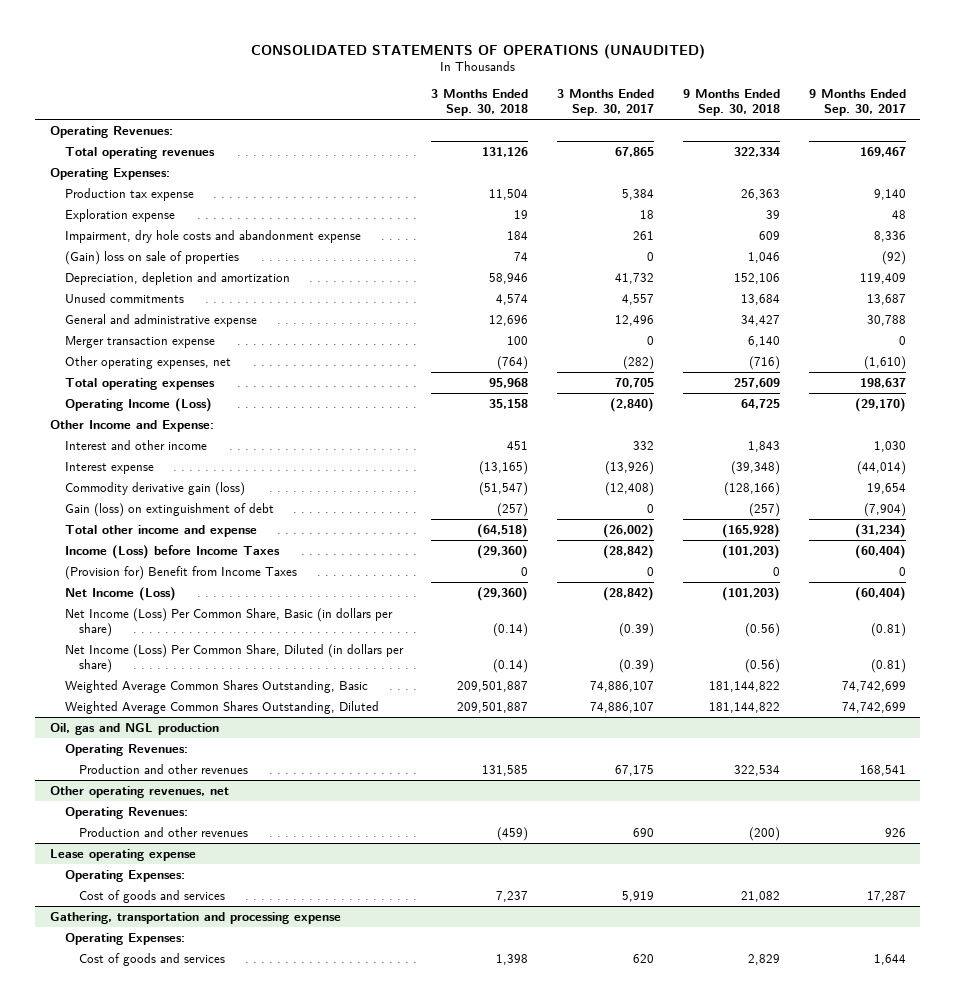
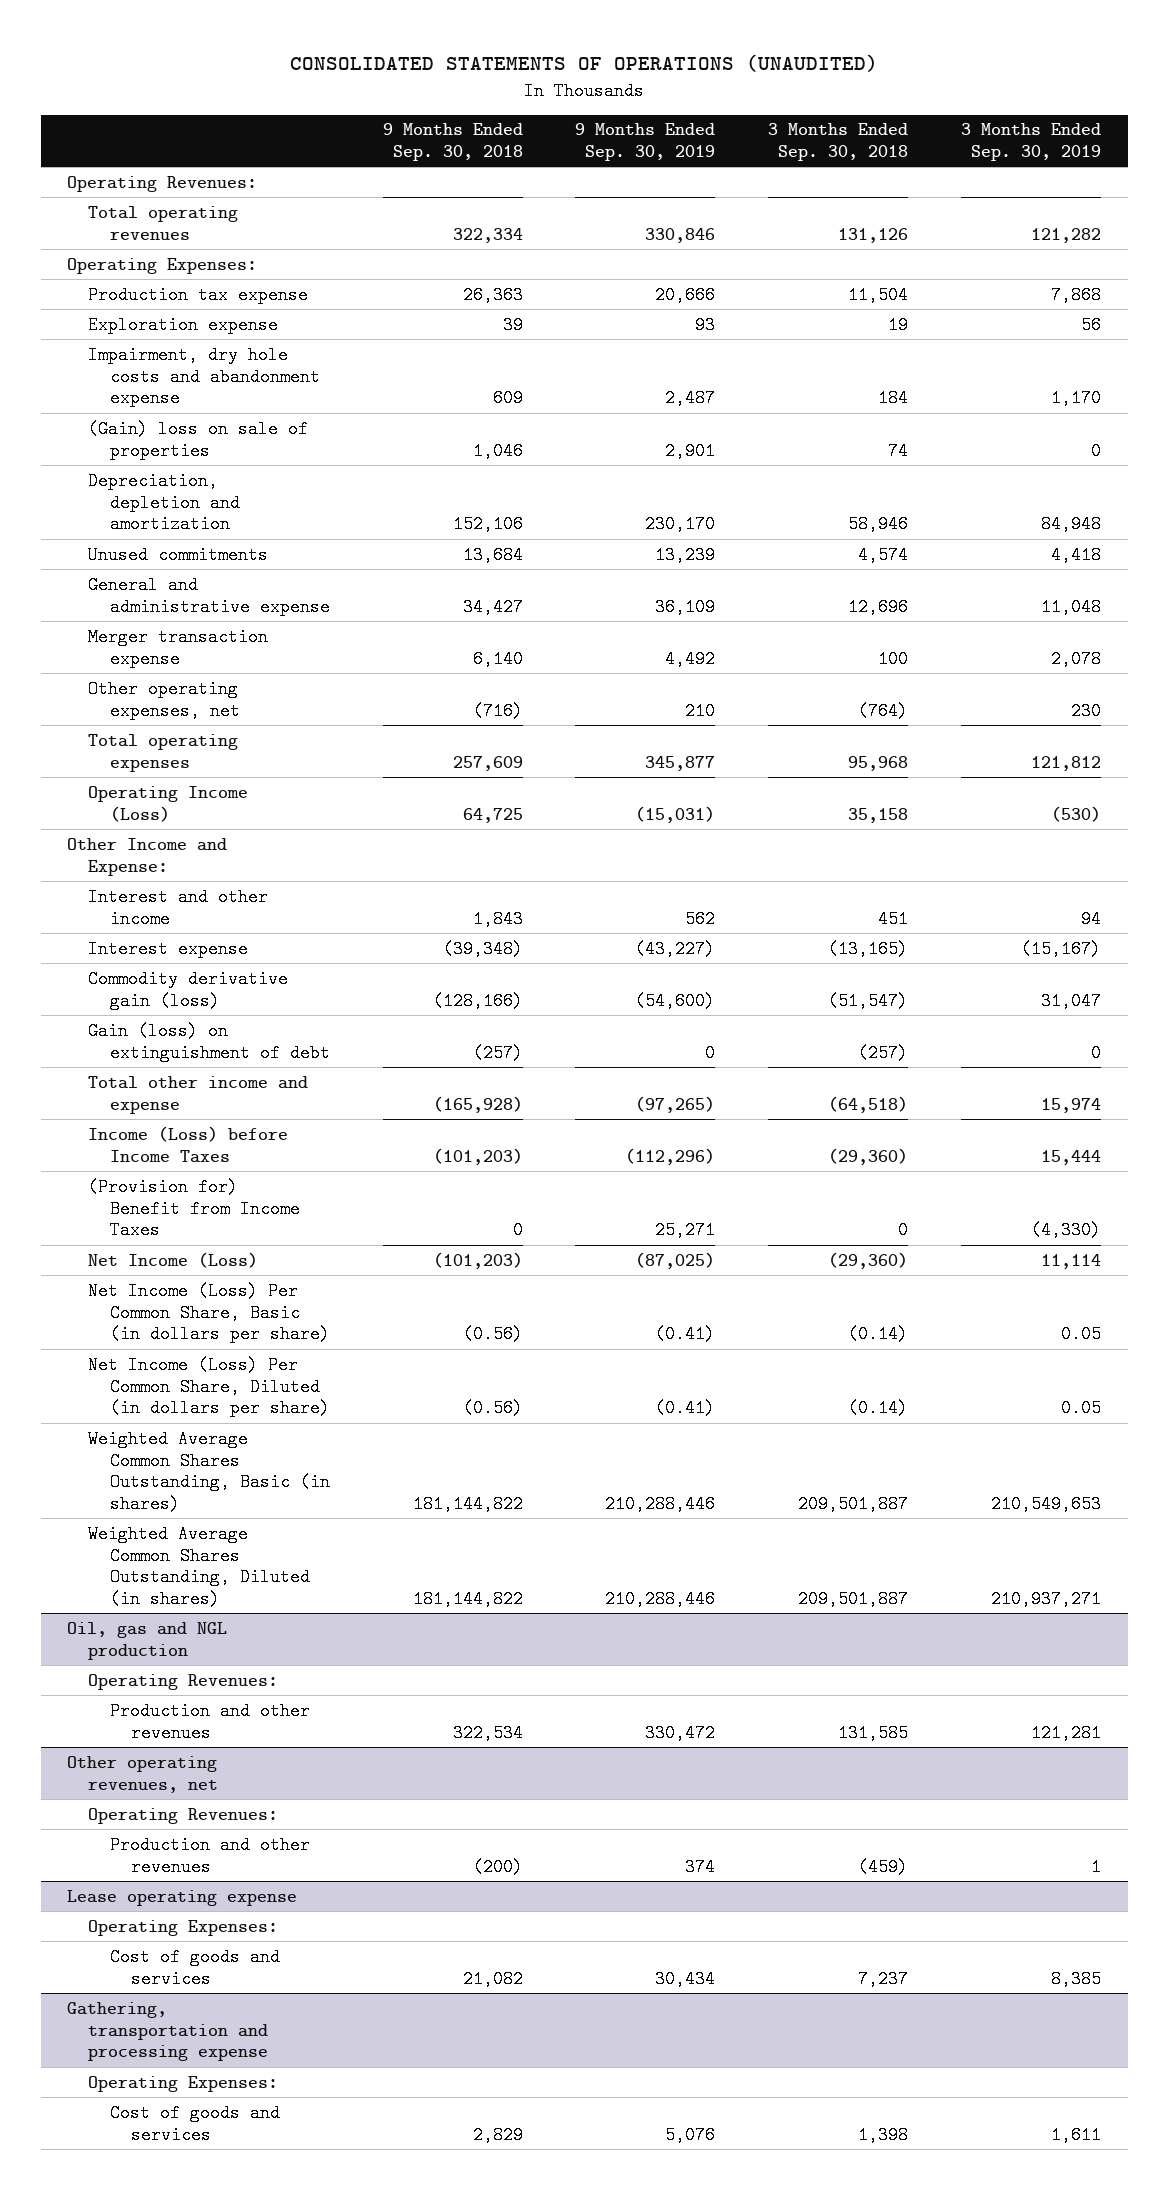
[557,89,655,117] 3 Months Ended Sep. 30, 2017 -> none
[808,89,906,117] 9 Months Ended Sep. 30, 2017 -> none
none -> [575,123,716,162] 9 Months Ended Sep. 30, 2019
none -> [961,123,1102,162] 3 Months Ended Sep. 30, 2019
[64,679,368,693] Weighted Average Common Shares Outstanding, Basic -> [88,1429,330,1514] Weighted Average Common Shares Outstanding, Basic (in shares)
[64,700,379,714] Weighted Average Common Shares Outstanding, Diluted -> [88,1524,310,1609] Weighted Average Common Shares Outstanding, Diluted (in shares)

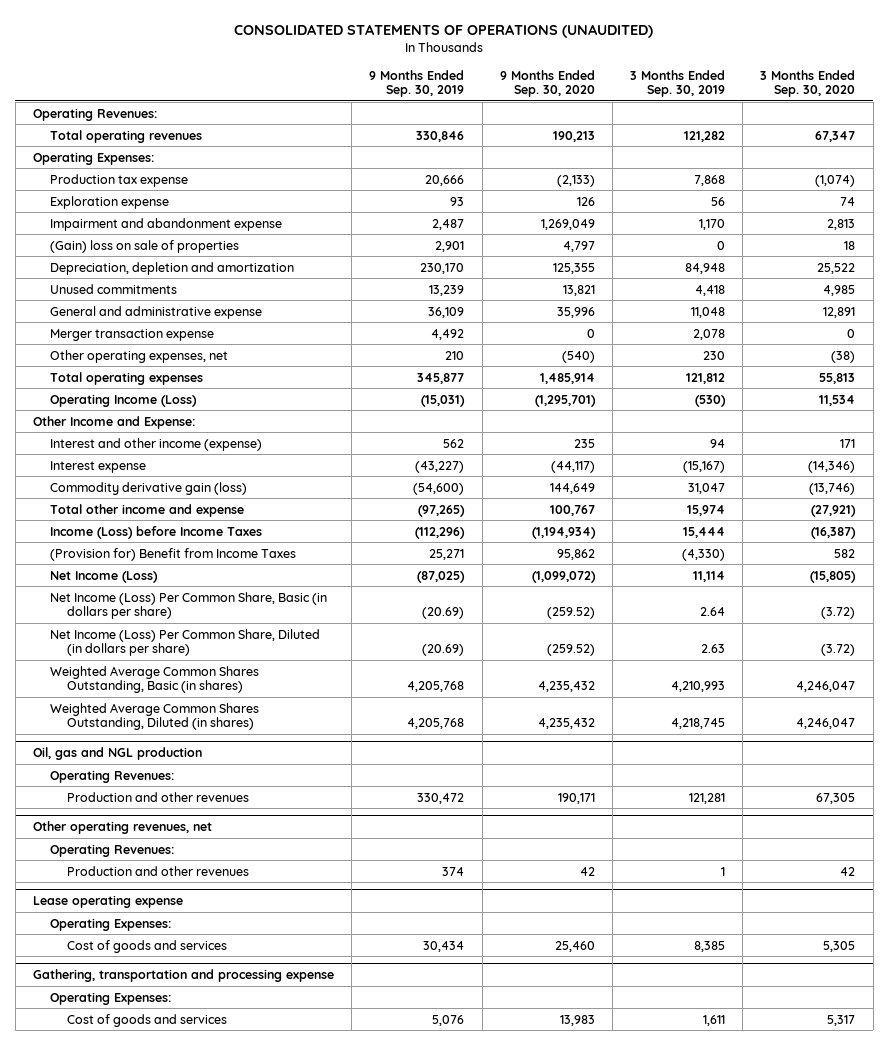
[382,123,523,162] 9 Months Ended Sep. 30, 2018 -> none
[768,123,909,162] 3 Months Ended Sep. 30, 2018 -> none
none -> [499,69,595,98] 9 Months Ended Sep. 30, 2020
none -> [760,69,856,98] 3 Months Ended Sep. 30, 2020
[88,345,320,408] Impairment, dry hole costs and abandonment expense -> [49,217,282,231] Impairment and abandonment expense
[88,887,269,928] Interest and other income -> [49,437,262,451] Interest and other income (expense)
[88,1021,330,1062] Gain (loss) on extinguishment of debt -> none
[655,1325,716,1344] (0.41) -> [422,607,465,620] (20.69)
[1061,1325,1102,1344] 0.05 -> [700,607,726,617] 2.64
[655,1399,716,1418] (0.41) -> [422,644,465,657] (20.69)
[1061,1399,1102,1418] 0.05 -> [701,644,726,654] 2.63
[605,1495,716,1514] 210,288,446 -> [407,681,465,693] 4,205,768
[991,1495,1102,1514] 210,549,653 -> [671,681,726,693] 4,210,993
[605,1590,716,1609] 210,288,446 -> [407,718,465,730] 4,205,768
[991,1590,1102,1609] 210,937,271 -> [671,718,726,730] 4,218,745

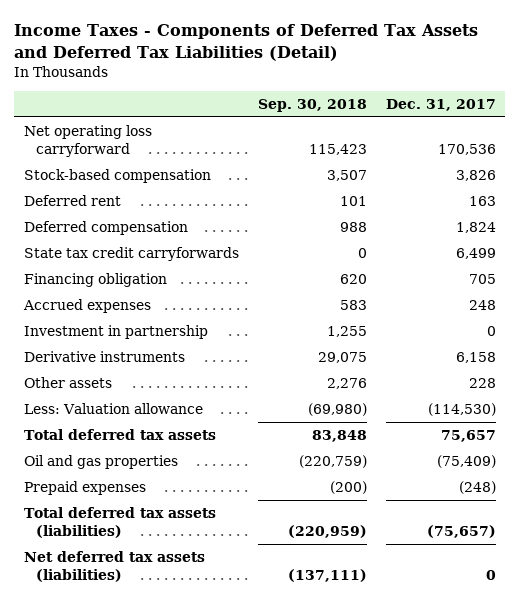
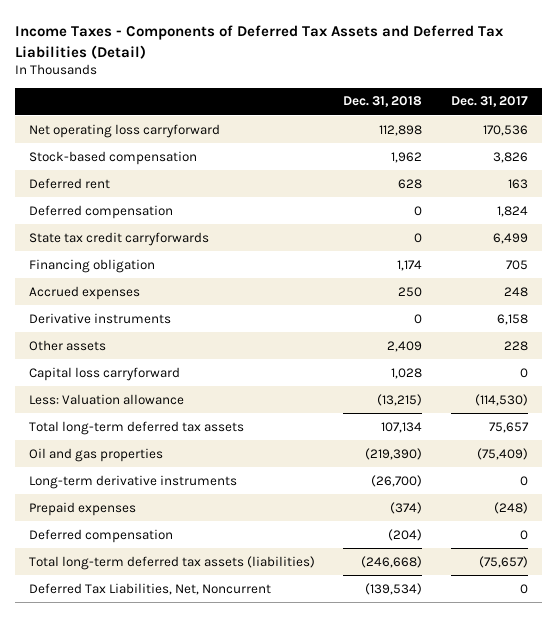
[257,99,367,113] Sep. 30, 2018 -> none
none -> [343,96,423,108] Dec. 31, 2018
[23,325,208,340] Investment in partnership -> none
none -> [29,366,181,381] Capital loss carryforward
[23,429,216,441] Total deferred tax assets -> [29,420,245,435] Total long-term deferred tax assets
none -> [29,474,238,489] Long-term derivative instruments
none -> [29,528,174,543] Deferred compensation
[23,507,216,539] Total deferred tax assets (liabilities) -> [29,555,316,570] Total long-term deferred tax assets (liabilities)
[23,551,205,583] Net deferred tax assets (liabilities) -> [29,582,272,595] Deferred Tax Liabilities, Net, Noncurrent

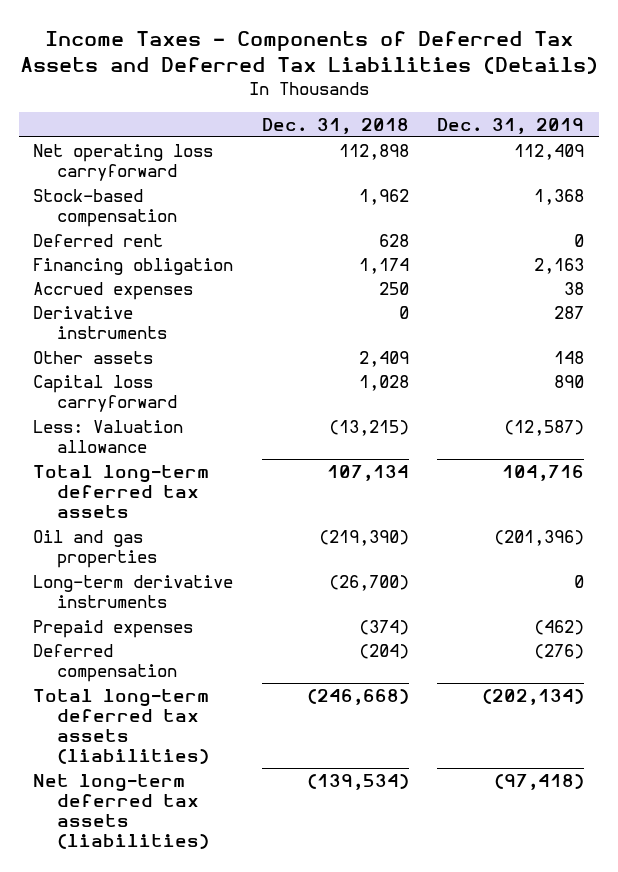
[15,24,505,59] Income Taxes - Components of Deferred Tax Assets and Deferred Tax Liabilities (Detail) -> [19,30,598,75] Income Taxes - Components of Deferred Tax Assets and Deferred Tax Liabilities (Details)
[450,96,528,108] Dec. 31, 2017 -> none
none -> [437,117,585,134] Dec. 31, 2019
[29,204,174,219] Deferred compensation -> none
[29,231,210,246] State tax credit carryforwards -> none
[29,582,272,595] Deferred Tax Liabilities, Net, Noncurrent -> [33,773,210,850] Net long-term deferred tax assets (liabilities)

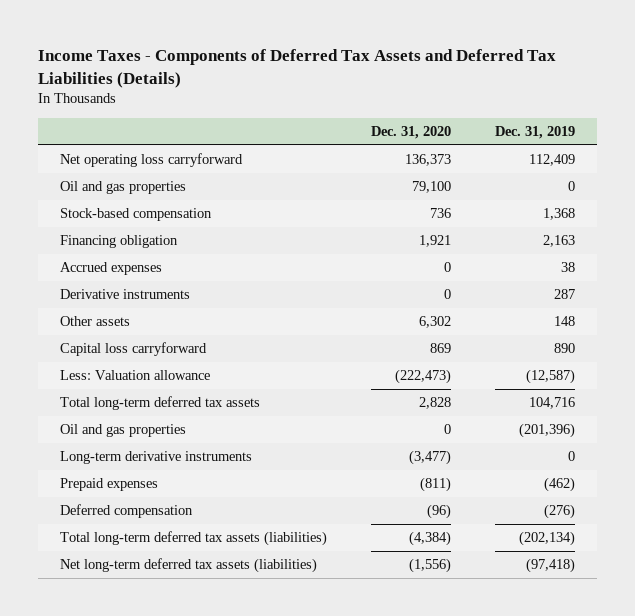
[261,117,409,134] Dec. 31, 2018 -> none
none -> [370,126,451,140] Dec. 31, 2020
none -> [59,181,186,195] Oil and gas properties
[33,233,164,247] Deferred rent -> none

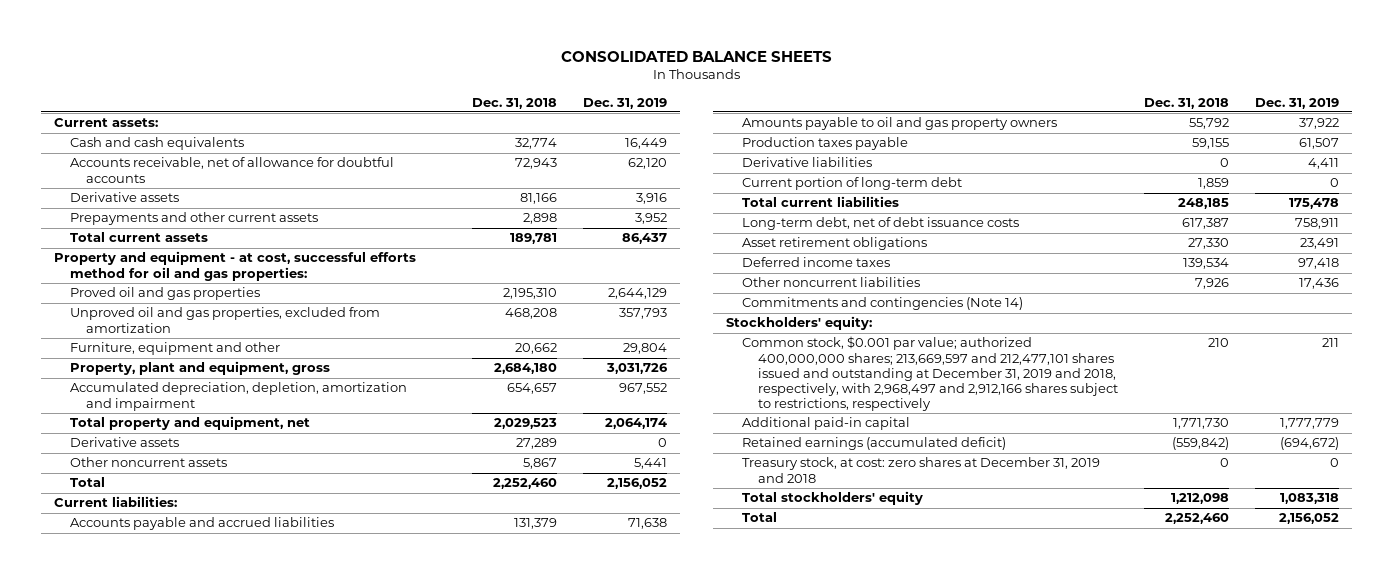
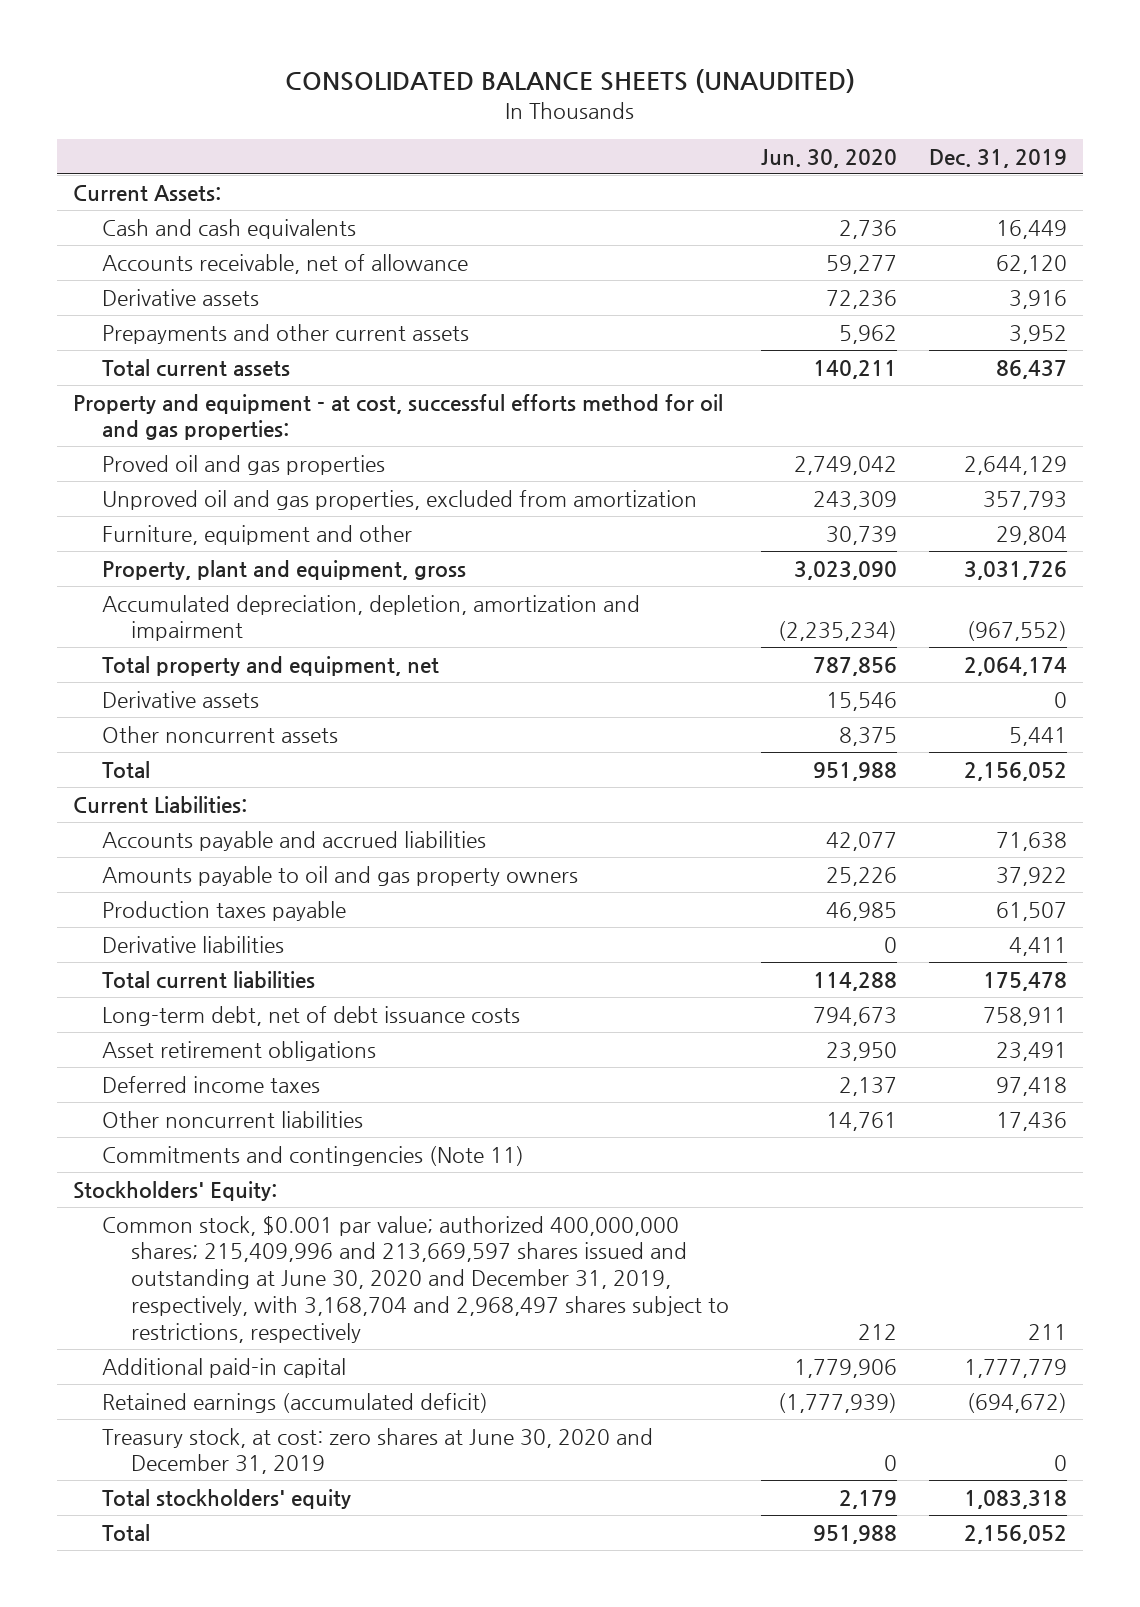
[560,50,832,62] CONSOLIDATED BALANCE SHEETS -> [284,69,855,94] CONSOLIDATED BALANCE SHEETS (UNAUDITED)
[472,97,558,109] Dec. 31, 2018 -> none
none -> [760,148,897,168] Jun. 30, 2020
[54,118,159,128] Current assets: -> [72,184,221,201] Current Assets:
[70,157,395,183] Accounts receivable, net of allowance for doubtful accounts -> [101,253,468,274] Accounts receivable, net of allowance
[619,383,668,395] 967,552 -> [966,621,1067,642] (967,552)
[54,496,178,508] Current liabilities: -> [72,795,247,813] Current Liabilities:
[742,177,963,191] Current portion of long-term debt -> none
[742,297,1024,311] Commitments and contingencies (Note 14) -> [101,1145,524,1166] Commitments and contingencies (Note 11)
[726,316,873,331] Stockholders' equity: -> [72,1180,277,1201] Stockholders' Equity:
[742,336,1118,412] Common stock, $0.001 par value; authorized 400,000,000 shares; 213,669,597 and 212,477,101 shares issued and outstanding at December 31, 2019 and 2018, respectively, with 2,968,497 and 2,912,166 shares subject to restrictions, respectively -> [101,1215,730,1343] Common stock, $0.001 par value; authorized 400,000,000 shares; 215,409,996 and 213,669,597 shares issued and outstanding at June 30, 2020 and December 31, 2019, respectively, with 3,168,704 and 2,968,497 shares subject to restrictions, respectively
[742,457,1101,483] Treasury stock, at cost: zero shares at December 31, 2019 and 2018 -> [101,1427,653,1475] Treasury stock, at cost: zero shares at June 30, 2020 and December 31, 2019

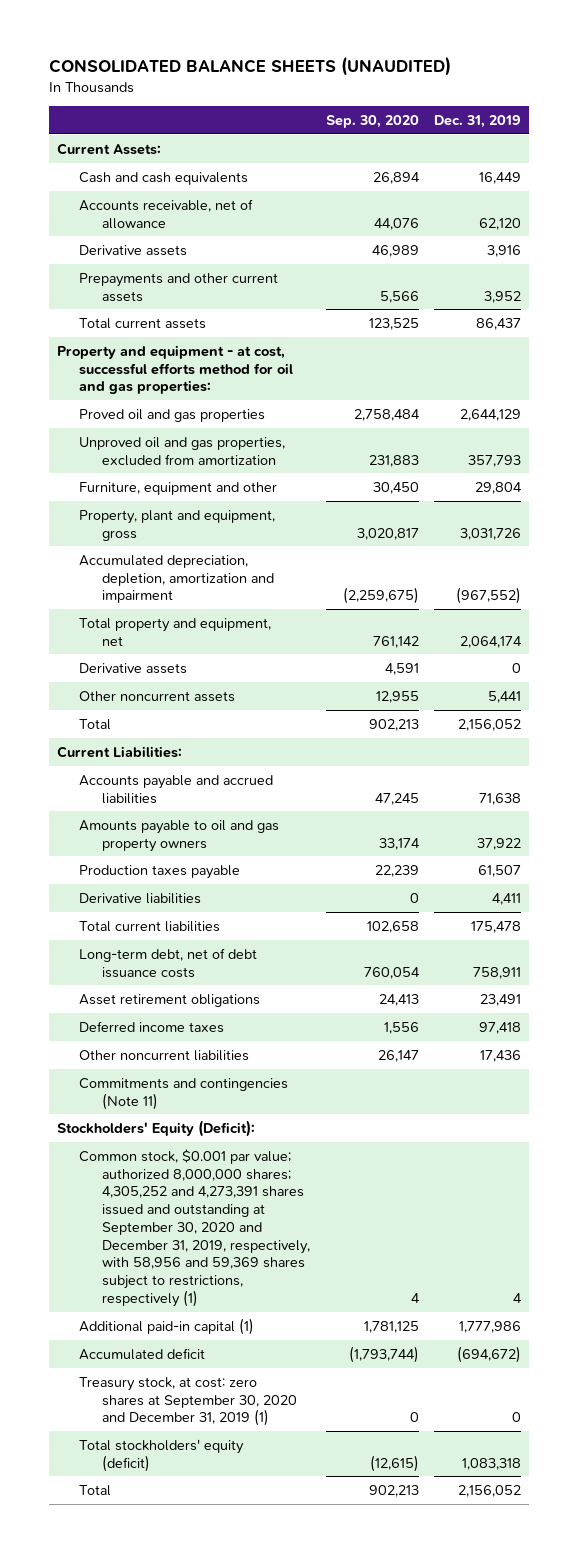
[760,148,897,168] Jun. 30, 2020 -> none
none -> [325,115,419,129] Sep. 30, 2020
[72,1180,277,1201] Stockholders' Equity: -> [56,1119,255,1137] Stockholders' Equity (Deficit):
[101,1215,730,1343] Common stock, $0.001 par value; authorized 400,000,000 shares; 215,409,996 and 213,669,597 shares issued and outstanding at June 30, 2020 and December 31, 2019, respectively, with 3,168,704 and 2,968,497 shares subject to restrictions, respectively -> [79,1148,310,1307] Common stock, $0.001 par value; authorized 8,000,000 shares; 4,305,252 and 4,273,391 shares issued and outstanding at September 30, 2020 and December 31, 2019, respectively, with 58,956 and 59,369 shares subject to restrictions, respectively (1)
[1027,1323,1067,1340] 211 -> [513,1292,523,1303] 4
[101,1357,346,1378] Additional paid-in capital -> [79,1317,255,1335] Additional paid-in capital (1)
[963,1358,1067,1378] 1,777,779 -> [459,1320,522,1333] 1,777,986
[101,1392,488,1413] Retained earnings (accumulated deficit) -> [79,1347,206,1360] Accumulated deficit
[101,1427,653,1475] Treasury stock, at cost: zero shares at June 30, 2020 and December 31, 2019 -> [79,1376,297,1427] Treasury stock, at cost: zero shares at September 30, 2020 and December 31, 2019 (1)
[101,1488,351,1509] Total stockholders' equity -> [79,1438,245,1472] Total stockholders' equity (deficit)

